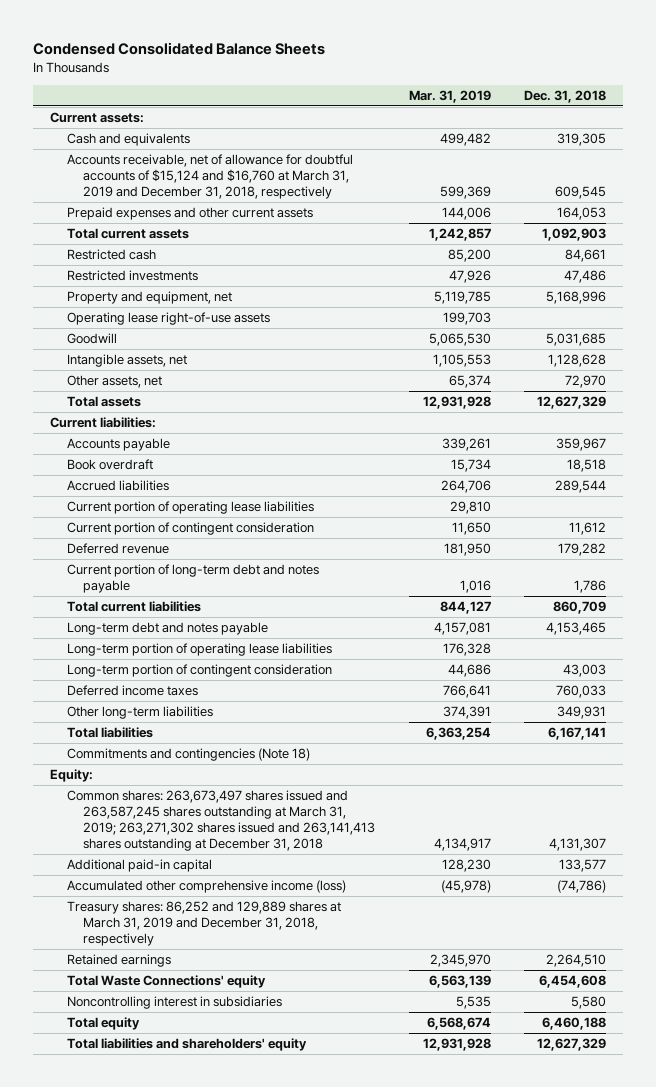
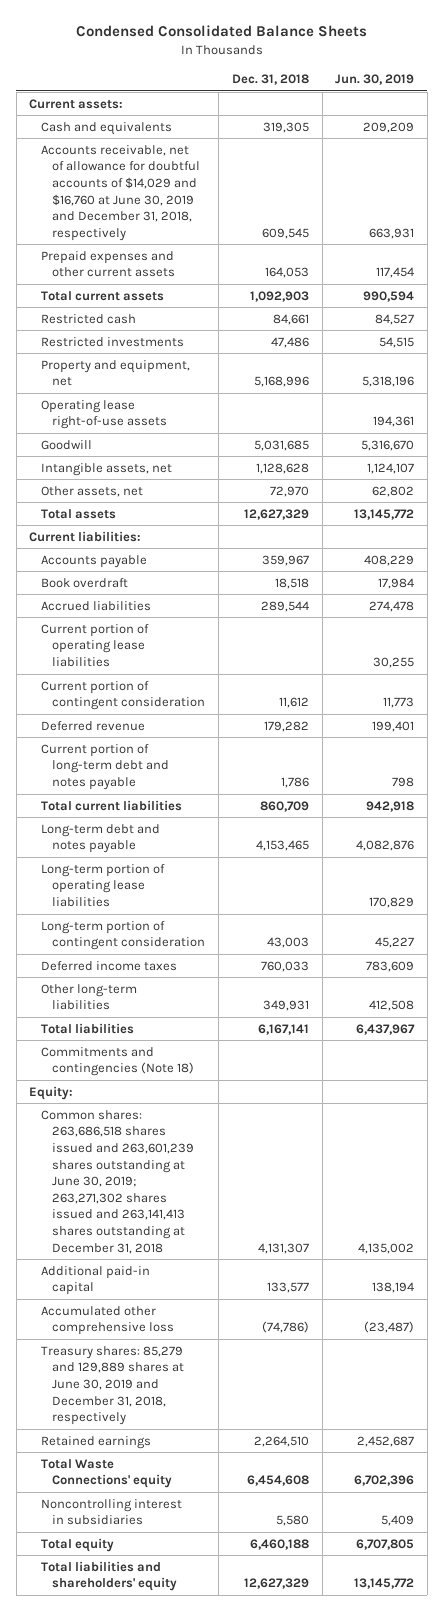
[408,90,491,104] Mar. 31, 2019 -> none
none -> [335,74,415,86] Jun. 30, 2019
[66,154,353,200] Accounts receivable, net of allowance for doubtful accounts of $15,124 and $16,760 at March 31, 2019 and December 31, 2018, respectively -> [40,144,201,241] Accounts receivable, net of allowance for doubtful accounts of $14,029 and $16,760 at June 30, 2019 and December 31, 2018, respectively
[66,790,376,852] Common shares: 263,673,497 shares issued and 263,587,245 shares outstanding at March 31, 2019; 263,271,302 shares issued and 263,141,413 shares outstanding at December 31, 2018 -> [40,1109,195,1254] Common shares: 263,686,518 shares issued and 263,601,239 shares outstanding at June 30, 2019; 263,271,302 shares issued and 263,141,413 shares outstanding at December 31, 2018
[66,880,346,894] Accumulated other comprehensive income (loss) -> [40,1305,175,1336] Accumulated other comprehensive loss
[66,901,341,947] Treasury shares: 86,252 and 129,889 shares at March 31, 2019 and December 31, 2018, respectively -> [40,1345,185,1426] Treasury shares: 85,279 and 129,889 shares at June 30, 2019 and December 31, 2018, respectively

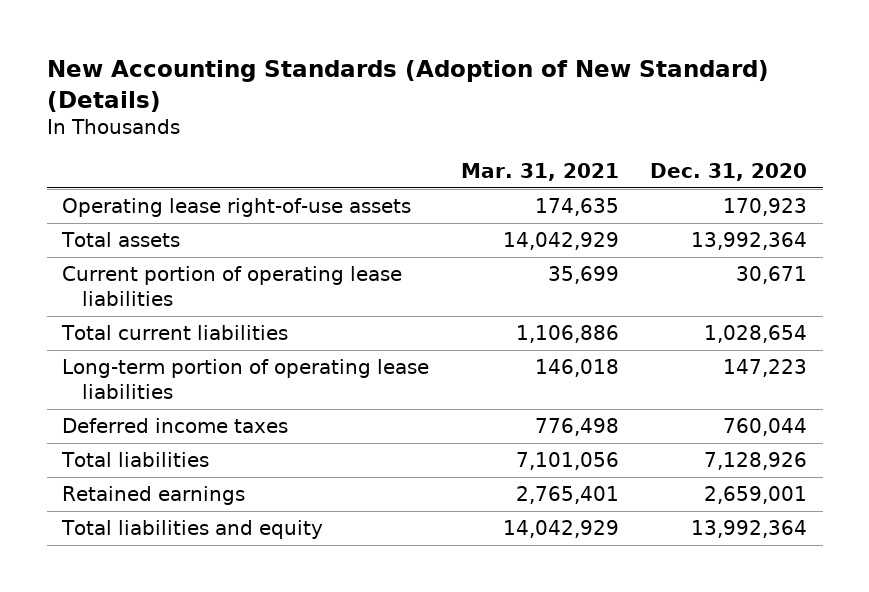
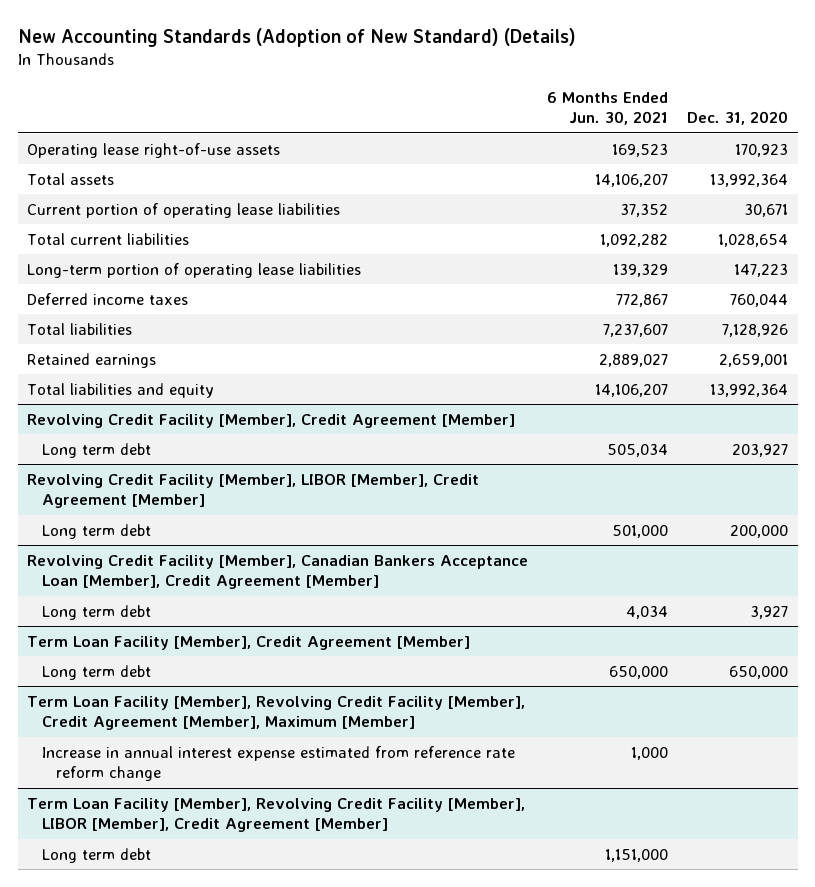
[460,162,619,181] Mar. 31, 2021 -> none
none -> [547,91,669,126] 6 Months Ended Jun. 30, 2021
none -> [27,413,516,428] Revolving Credit Facility [Member], Credit Agreement [Member]
none -> [41,442,151,458] Long term debt
none -> [27,473,480,509] Revolving Credit Facility [Member], LIBOR [Member], Credit Agreement [Member]
none -> [41,523,151,539] Long term debt
none -> [27,554,529,590] Revolving Credit Facility [Member], Canadian Bankers Acceptance Loan [Member], Credit Agreement [Member]
none -> [41,604,151,620] Long term debt
none -> [27,635,471,650] Term Loan Facility [Member], Credit Agreement [Member]
none -> [41,664,151,680] Long term debt
none -> [27,695,526,731] Term Loan Facility [Member], Revolving Credit Facility [Member], Credit Agreement [Member], Maximum [Member]
none -> [41,745,515,782] Increase in annual interest expense estimated from reference rate reform change
none -> [27,797,526,833] Term Loan Facility [Member], Revolving Credit Facility [Member], LIBOR [Member], Credit Agreement [Member]
none -> [41,847,151,863] Long term debt

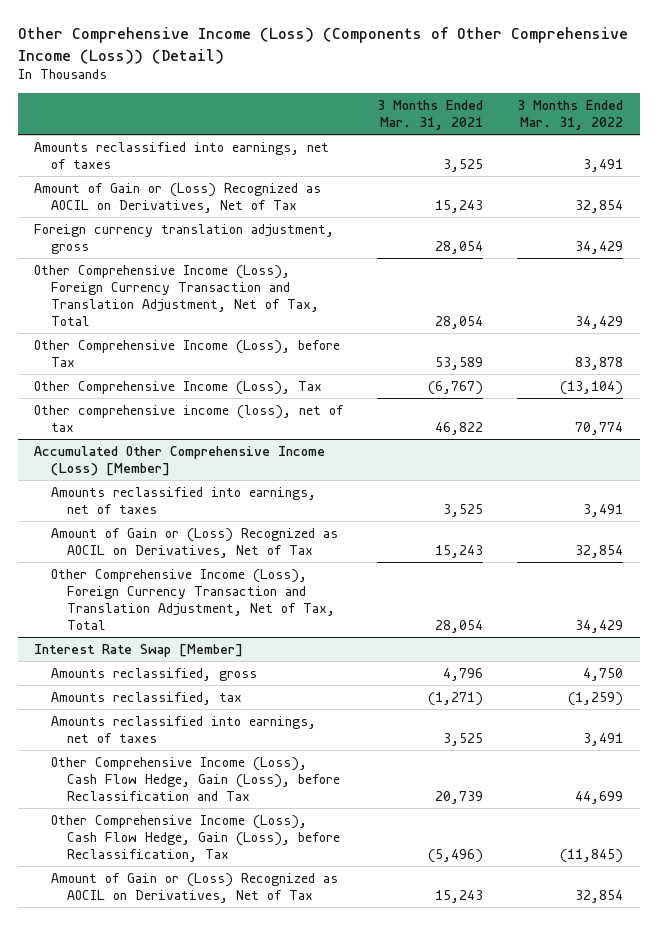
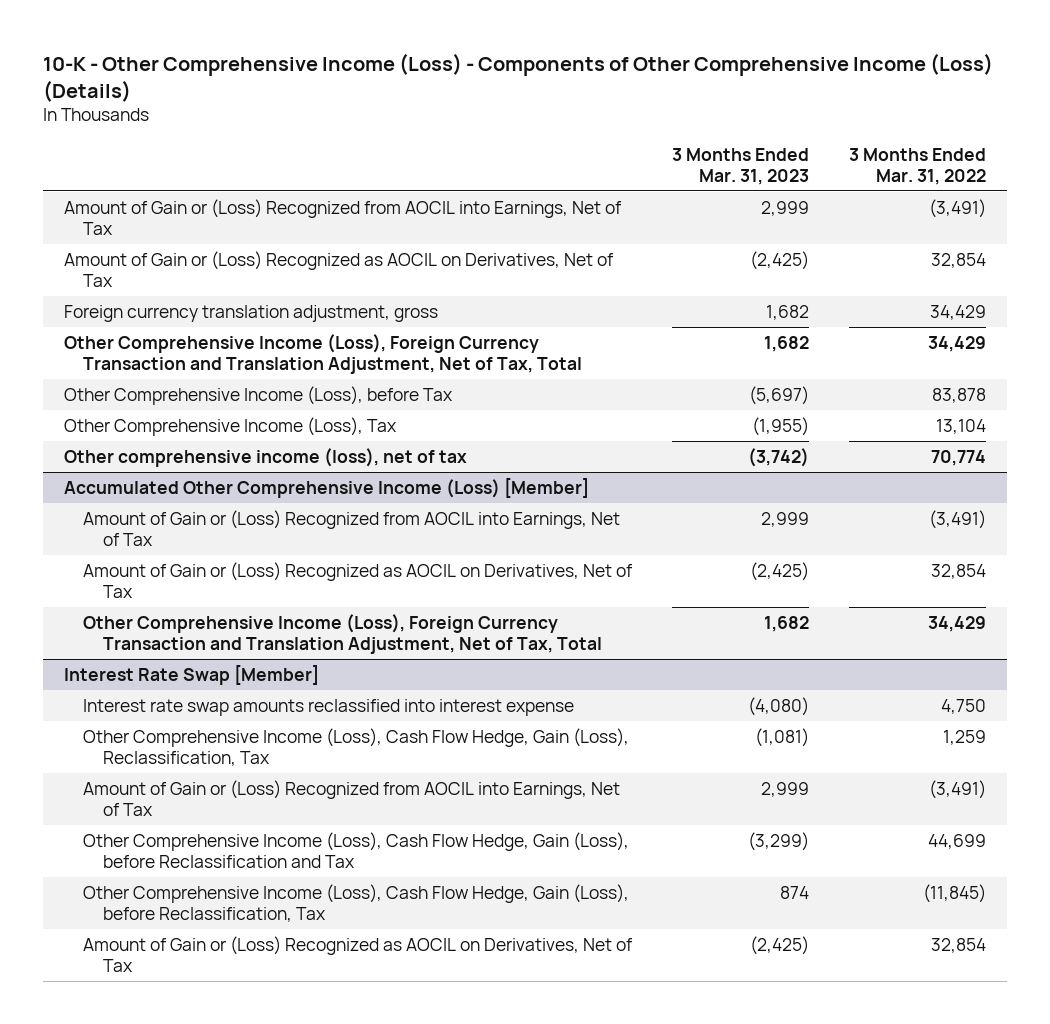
[17,27,628,64] Other Comprehensive Income (Loss) (Components of Other Comprehensive Income (Loss)) (Detail) -> [43,52,994,102] 10-K - Other Comprehensive Income (Loss) - Components of Other Comprehensive Income (Loss) (Details)
[377,99,484,130] 3 Months Ended Mar. 31, 2021 -> none
none -> [672,147,810,185] 3 Months Ended Mar. 31, 2023
[34,141,330,169] Amounts reclassified into earnings, net of taxes -> [63,198,622,236] Amount of Gain or (Loss) Recognized from AOCIL into Earnings, Net of Tax
[583,158,624,172] 3,491 -> [929,198,987,218] (3,491)
[560,380,624,395] (13,104) -> [936,418,987,434] 13,104
[50,486,316,514] Amounts reclassified into earnings, net of taxes -> [83,509,621,547] Amount of Gain or (Loss) Recognized from AOCIL into Earnings, Net of Tax
[583,503,624,517] 3,491 -> [929,509,987,529] (3,491)
[50,691,242,705] Amounts reclassified, tax -> none
[50,667,257,681] Amounts reclassified, gross -> [83,698,575,716] Interest rate swap amounts reclassified into interest expense
none -> [83,727,630,767] Other Comprehensive Income (Loss), Cash Flow Hedge, Gain (Loss), Reclassification, Tax
[50,715,316,743] Amounts reclassified into earnings, net of taxes -> [83,779,621,817] Amount of Gain or (Loss) Recognized from AOCIL into Earnings, Net of Tax
[583,732,624,746] 3,491 -> [929,779,987,799] (3,491)

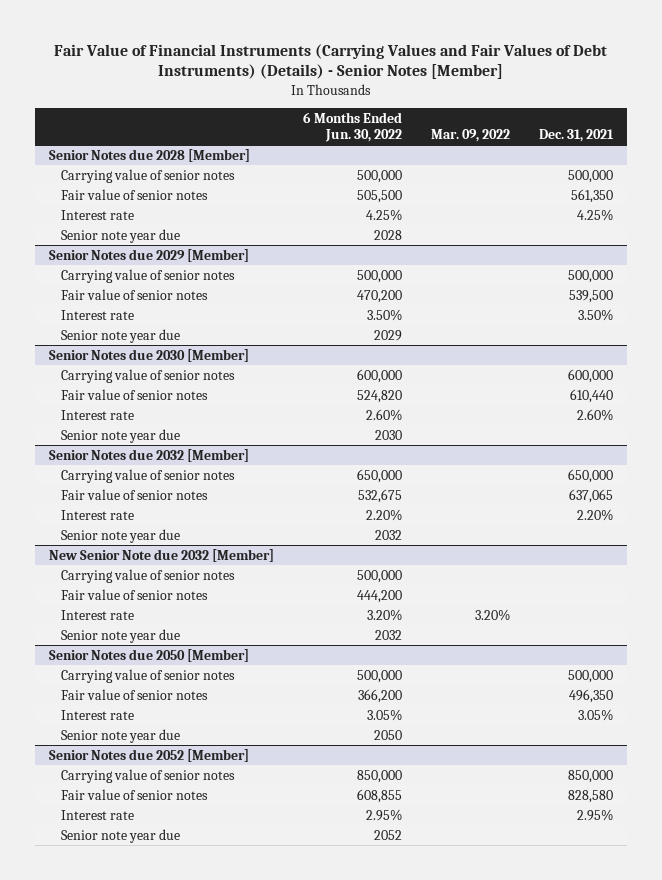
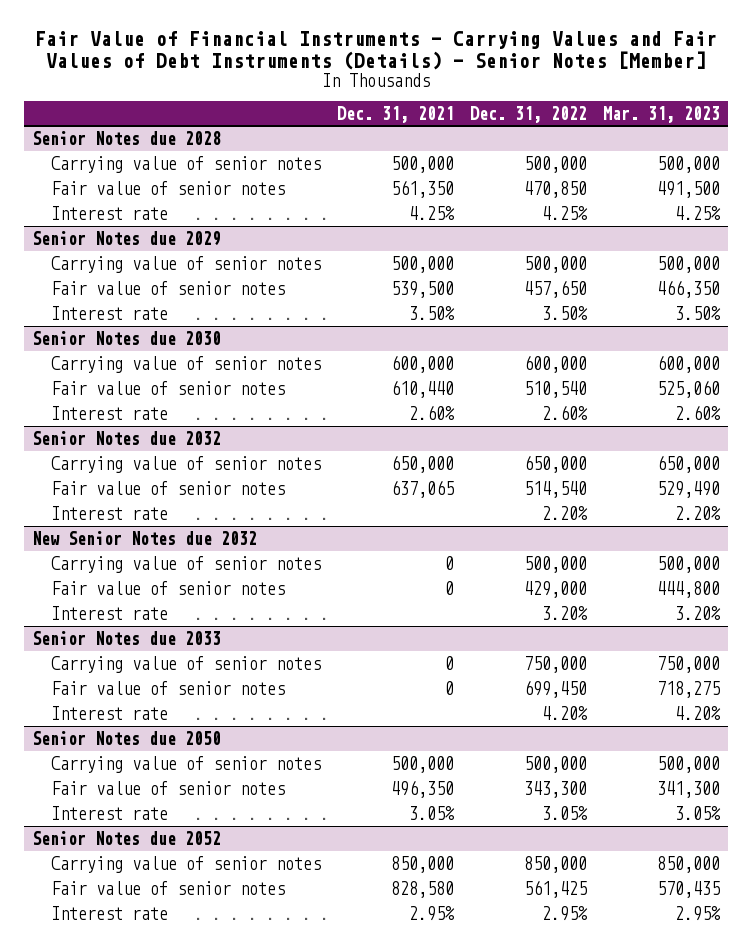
[53,43,607,80] Fair Value of Financial Instruments (Carrying Values and Fair Values of Debt Instruments) (Details) - Senior Notes [Member] -> [35,31,718,70] Fair Value of Financial Instruments - Carrying Values and Fair Values of Debt Instruments (Details) - Senior Notes [Member]
[302,111,402,142] 6 Months Ended Jun. 30, 2022 -> none
[430,128,510,142] Mar. 09, 2022 -> none
none -> [470,105,588,123] Dec. 31, 2022
none -> [603,105,721,123] Mar. 31, 2023
[49,148,251,162] Senior Notes due 2028 [Member] -> [32,130,222,145] Senior Notes due 2028
[60,228,180,243] Senior note year due -> none
[49,248,250,262] Senior Notes due 2029 [Member] -> [32,230,222,246] Senior Notes due 2029
[60,328,180,343] Senior note year due -> none
[49,348,250,362] Senior Notes due 2030 [Member] -> [32,330,222,345] Senior Notes due 2030
[60,428,180,443] Senior note year due -> none
[49,448,250,462] Senior Notes due 2032 [Member] -> [32,430,222,445] Senior Notes due 2032
[60,509,134,520] Interest rate -> none
[60,528,180,543] Senior note year due -> none
[49,548,275,562] New Senior Note due 2032 [Member] -> none
[60,568,235,583] Carrying value of senior notes -> none
[60,588,208,600] Fair value of senior notes -> none
[60,628,180,643] Senior note year due -> none
[49,648,250,662] Senior Notes due 2050 [Member] -> [32,530,258,545] New Senior Notes due 2032
none -> [51,555,322,573] Carrying value of senior notes
none -> [51,580,286,595] Fair value of senior notes
none -> [51,605,169,620] Interest rate
none -> [32,630,222,645] Senior Notes due 2033
none -> [51,655,322,673] Carrying value of senior notes
none -> [51,680,286,695] Fair value of senior notes
none -> [51,705,169,720] Interest rate
none -> [32,730,222,745] Senior Notes due 2050
[60,728,180,743] Senior note year due -> none
[49,748,250,762] Senior Notes due 2052 [Member] -> [32,830,222,845] Senior Notes due 2052
[60,828,180,843] Senior note year due -> none

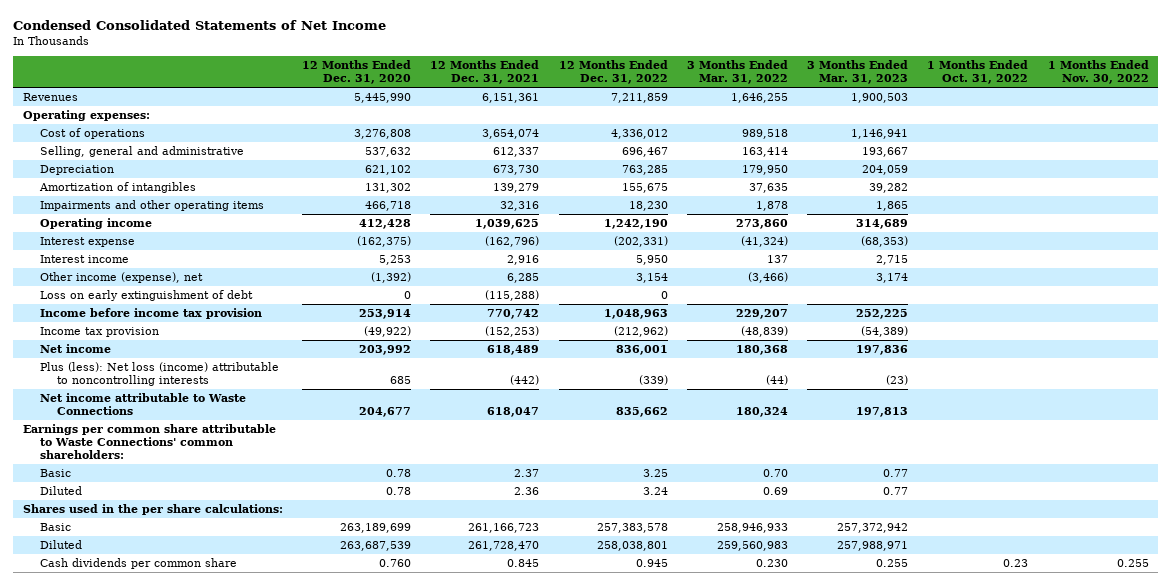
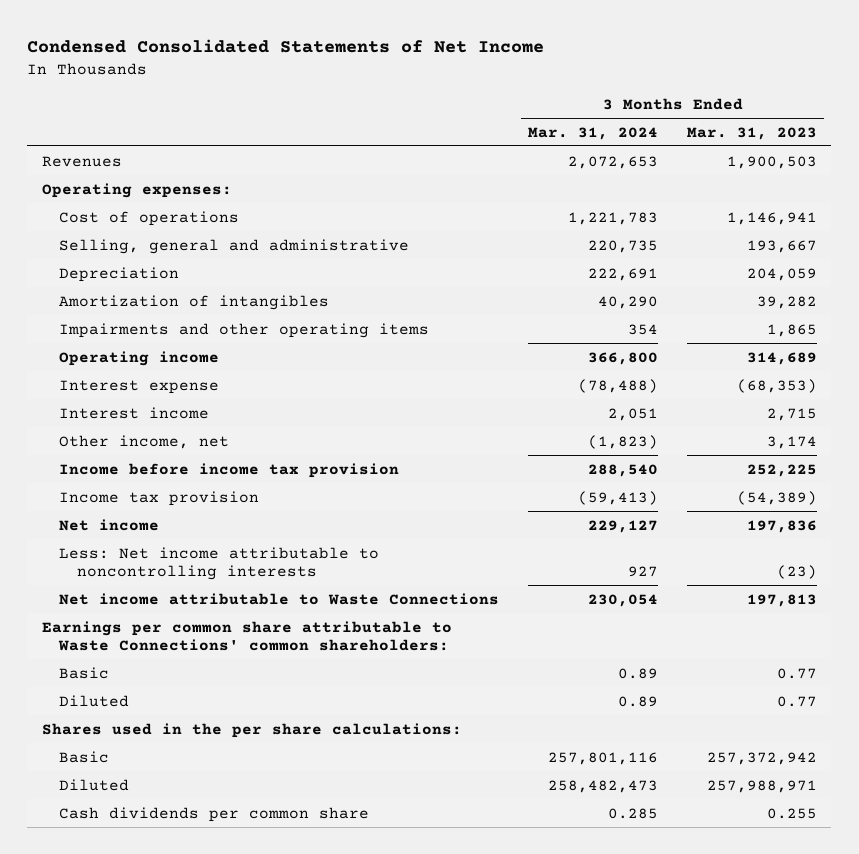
[302,60,412,85] 12 Months Ended Dec. 31, 2020 -> none
[430,60,540,85] 12 Months Ended Dec. 31, 2021 -> none
[558,60,668,85] 12 Months Ended Dec. 31, 2022 -> none
[686,60,788,85] 3 Months Ended Mar. 31, 2022 -> none
[927,60,1029,85] 1 Months Ended Oct. 31, 2022 -> none
[1047,60,1149,85] 1 Months Ended Nov. 30, 2022 -> none
none -> [528,126,659,140] Mar. 31, 2024
[39,289,253,301] Loss on early extinguishment of debt -> none
[39,271,203,283] Other income (expense), net -> [59,434,230,449] Other income, net
[39,361,279,386] Plus (less): Net loss (income) attributable to noncontrolling interests -> [59,546,380,581] Less: Net income attributable to noncontrolling interests

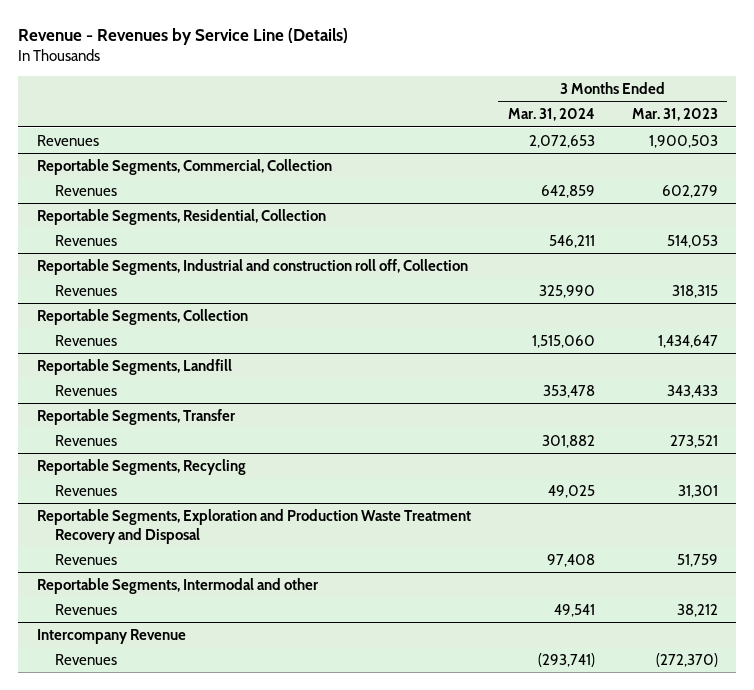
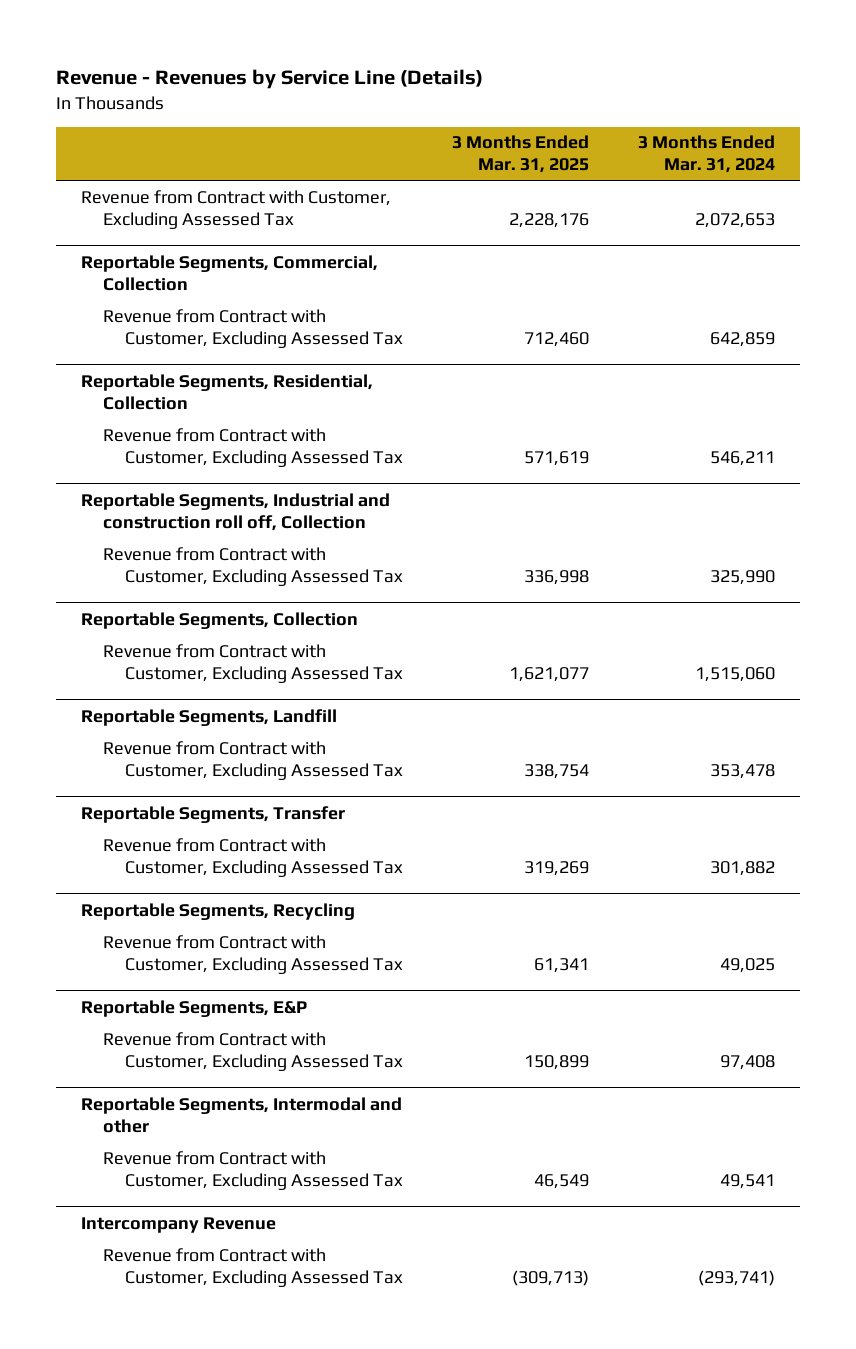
[631,108,718,122] Mar. 31, 2023 -> none
none -> [452,135,590,174] 3 Months Ended Mar. 31, 2025
[36,134,99,146] Revenues -> [80,189,391,229] Revenue from Contract with Customer, Excluding Assessed Tax
[55,184,118,196] Revenues -> [102,308,404,348] Revenue from Contract with Customer, Excluding Assessed Tax
[55,234,118,246] Revenues -> [102,427,404,467] Revenue from Contract with Customer, Excluding Assessed Tax
[55,284,118,296] Revenues -> [102,546,404,586] Revenue from Contract with Customer, Excluding Assessed Tax
[55,334,118,346] Revenues -> [102,643,404,683] Revenue from Contract with Customer, Excluding Assessed Tax
[55,384,118,396] Revenues -> [102,740,404,780] Revenue from Contract with Customer, Excluding Assessed Tax
[55,434,118,446] Revenues -> [102,837,404,877] Revenue from Contract with Customer, Excluding Assessed Tax
[36,508,471,544] Reportable Segments, Exploration and Production Waste Treatment Recovery and Disposal -> none
[55,484,118,496] Revenues -> [102,934,404,974] Revenue from Contract with Customer, Excluding Assessed Tax
none -> [80,999,307,1017] Reportable Segments, E&P
[55,553,118,565] Revenues -> [102,1031,404,1071] Revenue from Contract with Customer, Excluding Assessed Tax
[55,603,118,615] Revenues -> [102,1150,404,1190] Revenue from Contract with Customer, Excluding Assessed Tax
[55,653,118,665] Revenues -> [102,1247,404,1287] Revenue from Contract with Customer, Excluding Assessed Tax

